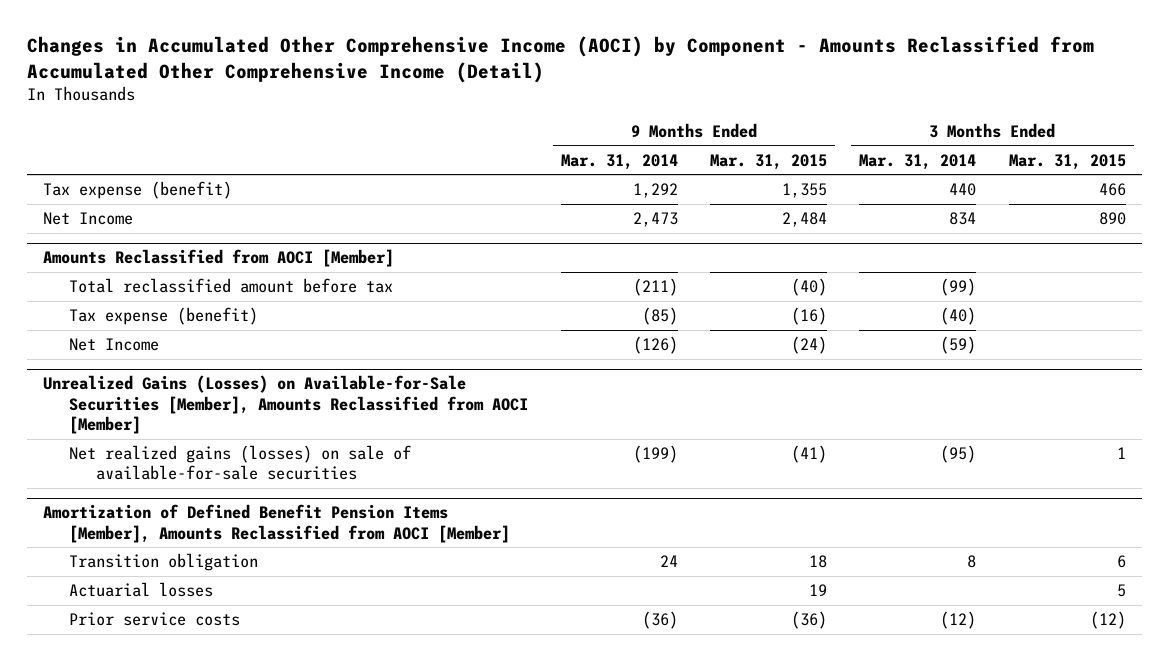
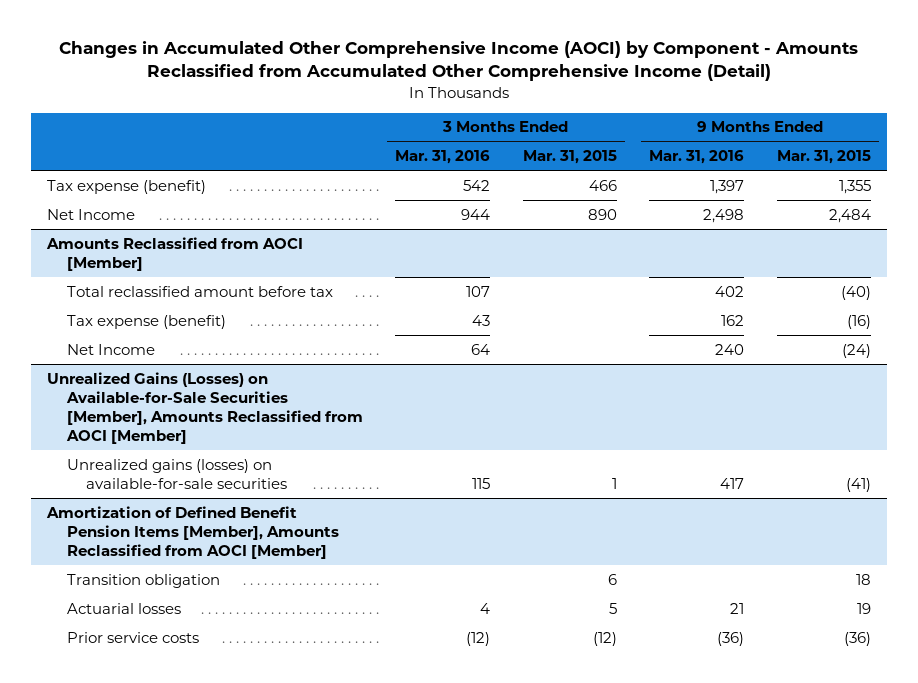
[560,153,678,170] Mar. 31, 2014 -> none
[859,153,977,170] Mar. 31, 2014 -> none
none -> [395,150,491,165] Mar. 31, 2016
none -> [649,150,745,165] Mar. 31, 2016
[69,445,412,481] Net realized gains (losses) on sale of available-for-sale securities -> [66,458,287,489] Unrealized gains (losses) on available-for-sale securities

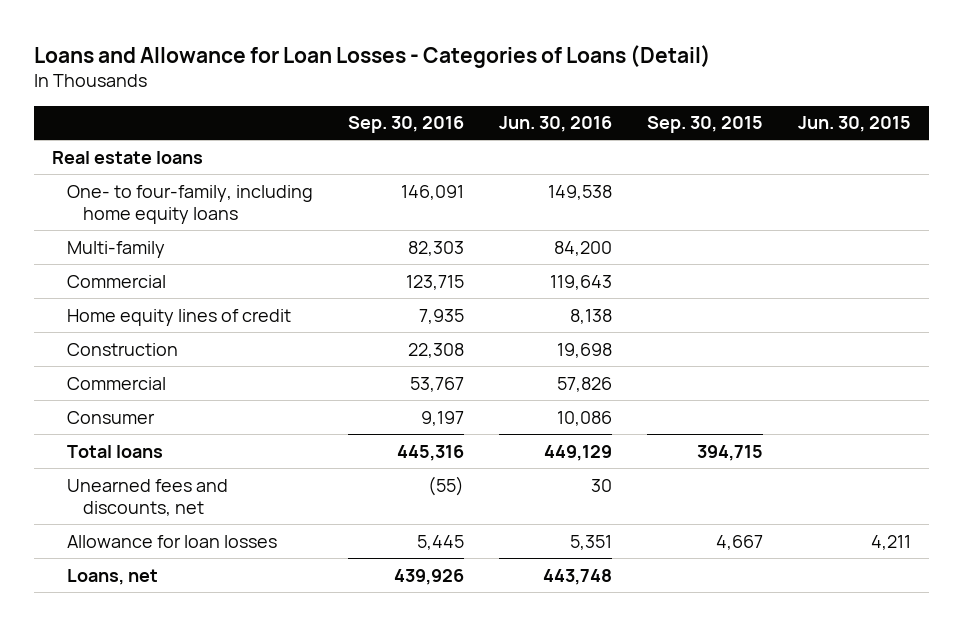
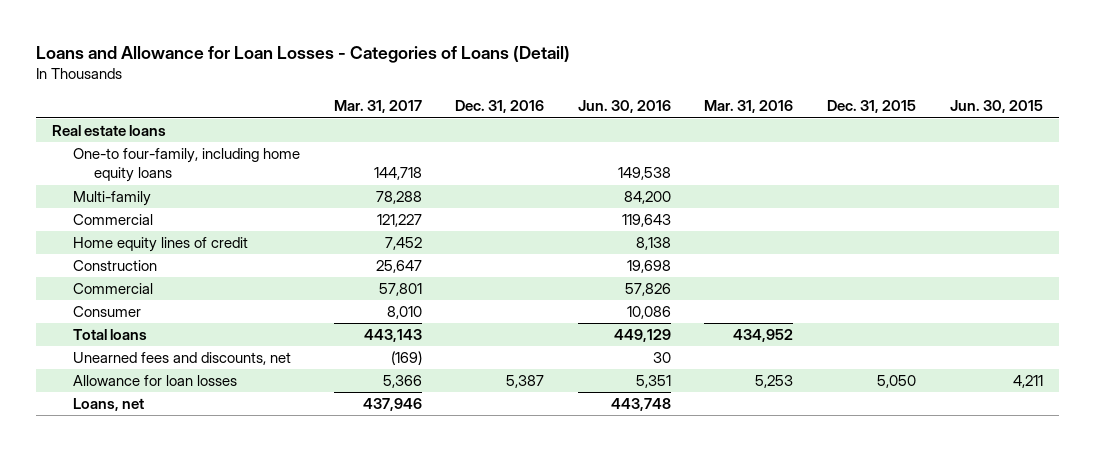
[348,116,465,134] Sep. 30, 2016 -> none
[647,116,764,134] Sep. 30, 2015 -> none
none -> [333,100,422,114] Mar. 31, 2017
none -> [455,100,545,114] Dec. 31, 2016
none -> [704,100,794,114] Mar. 31, 2016
none -> [826,100,916,114] Dec. 31, 2015
[67,184,314,224] One- to four-family, including home equity loans -> [73,148,301,183] One-to four-family, including home equity loans

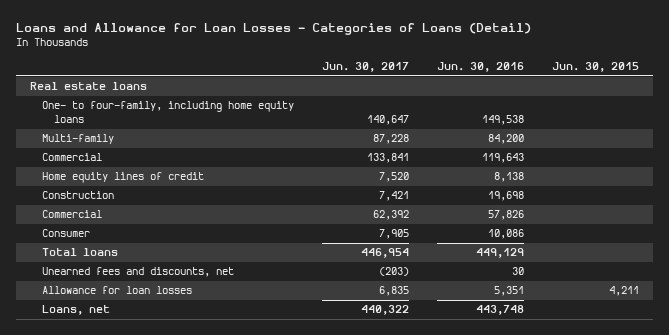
[333,100,422,114] Mar. 31, 2017 -> none
[455,100,545,114] Dec. 31, 2016 -> none
[704,100,794,114] Mar. 31, 2016 -> none
[826,100,916,114] Dec. 31, 2015 -> none
none -> [321,62,409,73] Jun. 30, 2017
[73,148,301,183] One-to four-family, including home equity loans -> [41,101,294,124] One- to four-family, including home equity loans

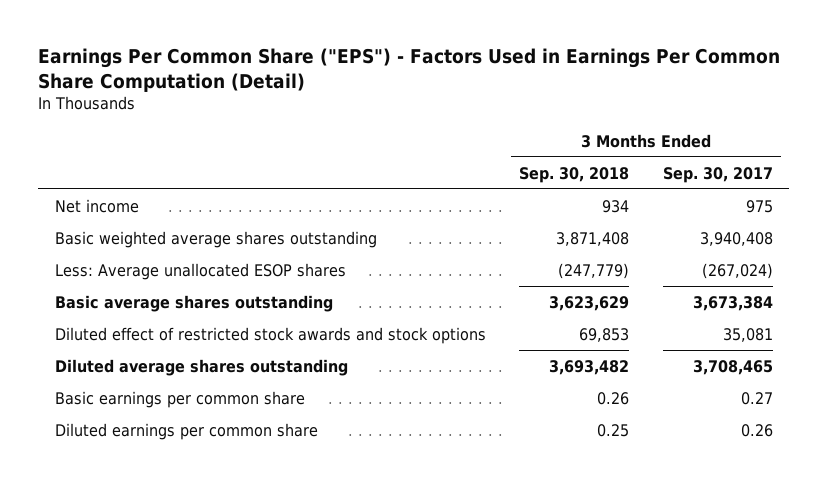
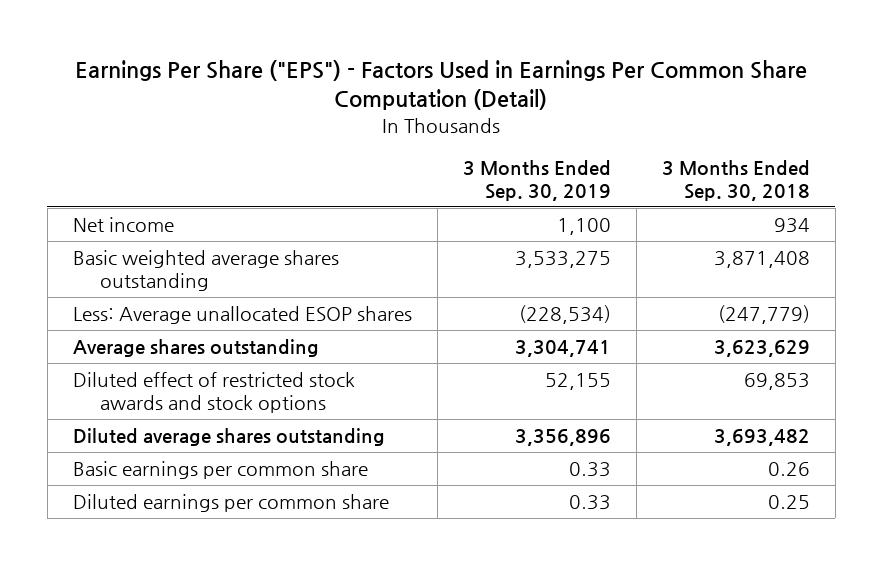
[38,48,781,92] Earnings Per Common Share ("EPS") - Factors Used in Earnings Per Common Share Computation (Detail) -> [75,59,808,111] Earnings Per Share ("EPS") - Factors Used in Earnings Per Common Share Computation (Detail)
[662,166,773,183] Sep. 30, 2017 -> none
none -> [462,160,611,201] 3 Months Ended Sep. 30, 2019
[55,294,334,312] Basic average shares outstanding -> [72,339,319,358] Average shares outstanding

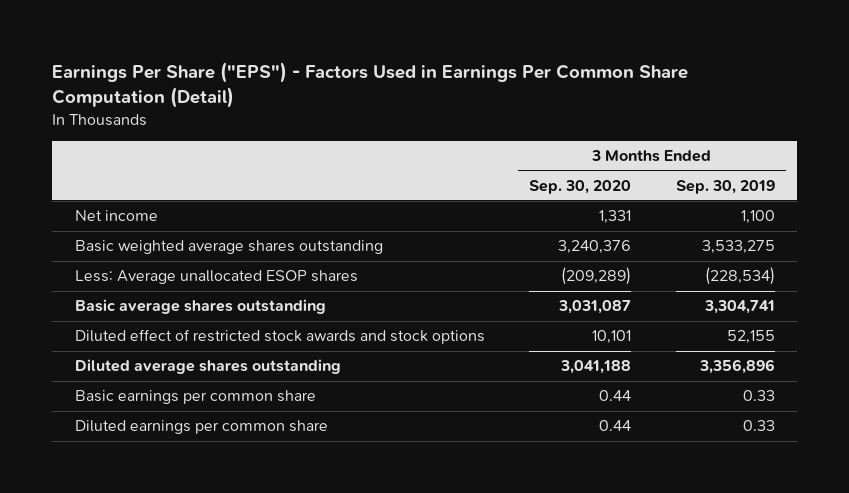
[661,160,810,201] 3 Months Ended Sep. 30, 2018 -> none
none -> [529,179,632,194] Sep. 30, 2020
[72,339,319,358] Average shares outstanding -> [74,299,326,315] Basic average shares outstanding

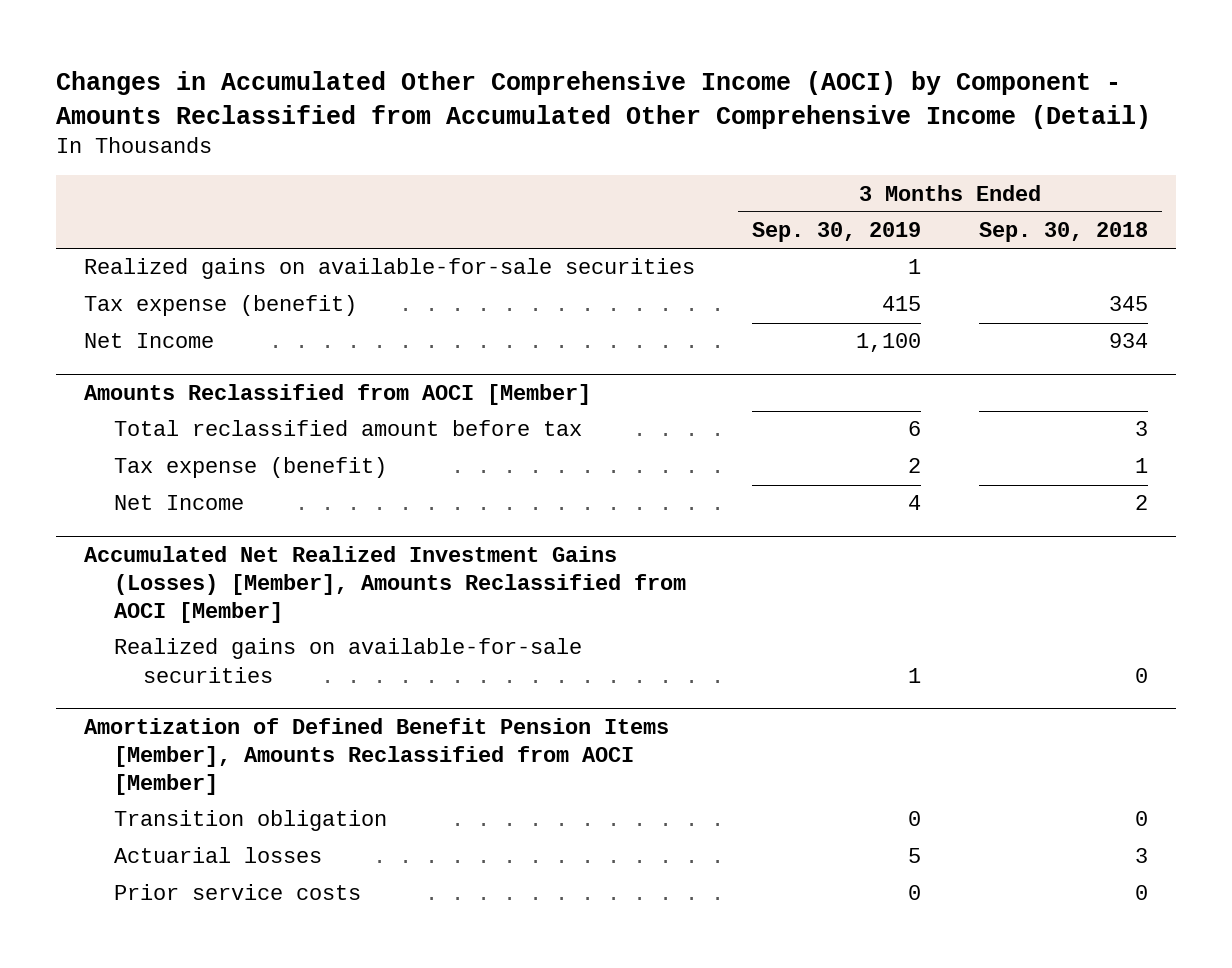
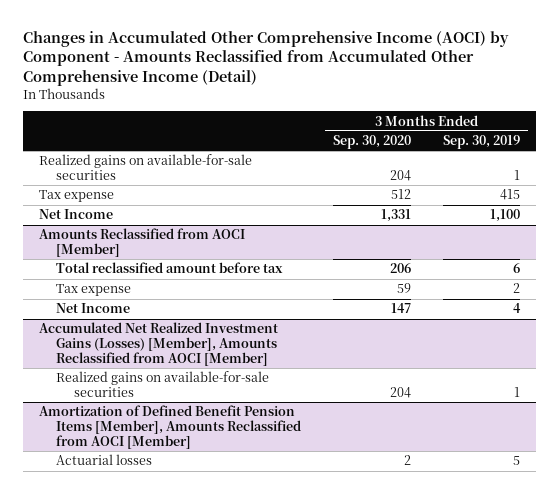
[978,222,1148,243] Sep. 30, 2018 -> none
none -> [333,135,412,150] Sep. 30, 2020
[84,295,358,317] Tax expense (benefit) -> [39,190,115,203] Tax expense
[113,457,387,479] Tax expense (benefit) -> [56,284,132,297] Tax expense
[113,810,387,832] Transition obligation -> none
[113,884,361,901] Prior service costs -> none

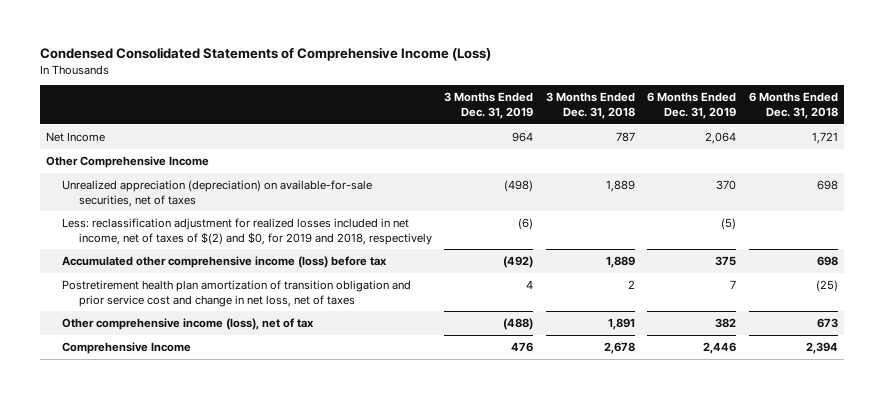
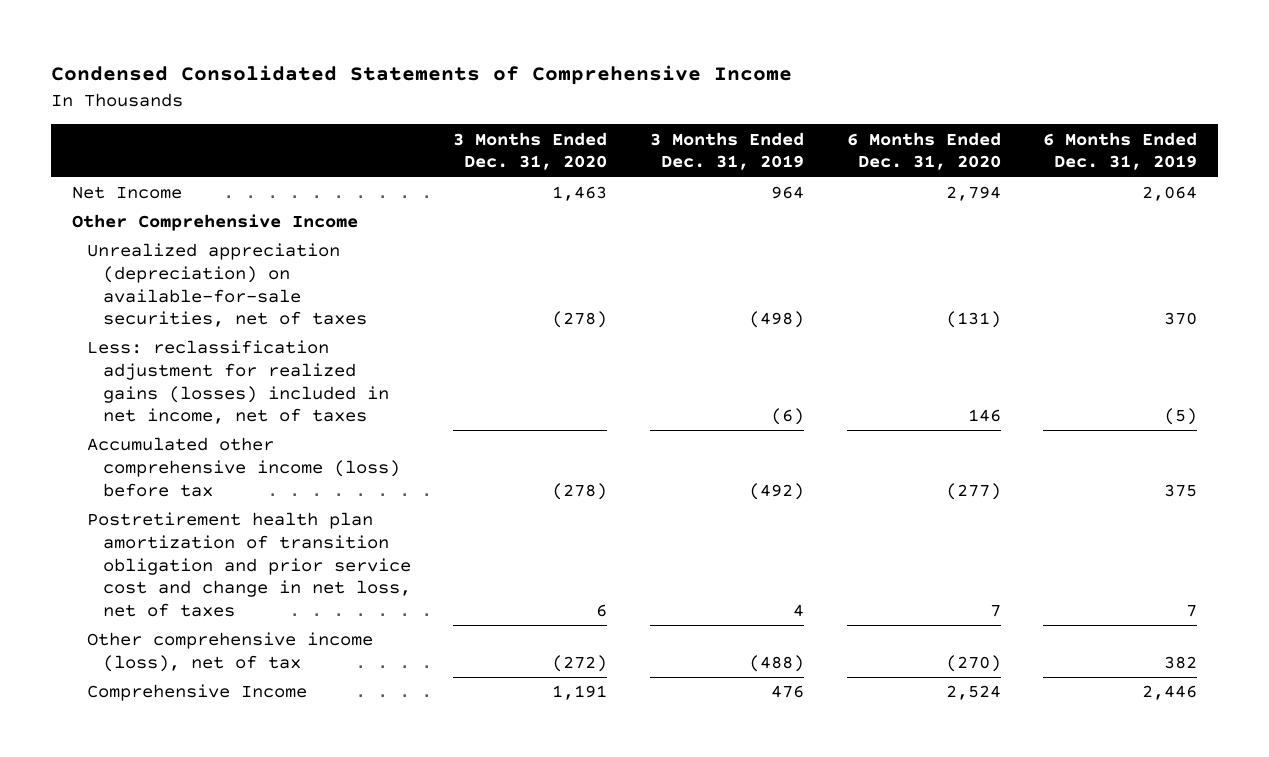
[39,46,491,61] Condensed Consolidated Statements of Comprehensive Income (Loss) -> [50,65,792,86] Condensed Consolidated Statements of Comprehensive Income
[545,92,635,119] 3 Months Ended Dec. 31, 2018 -> none
[748,92,838,119] 6 Months Ended Dec. 31, 2018 -> none
none -> [453,131,608,171] 3 Months Ended Dec. 31, 2020
none -> [846,131,1001,171] 6 Months Ended Dec. 31, 2020
[62,217,432,245] Less: reclassification adjustment for realized losses included in net income, net of taxes of $(2) and $0, for 2019 and 2018, respectively -> [87,340,389,425] Less: reclassification adjustment for realized gains (losses) included in net income, net of taxes

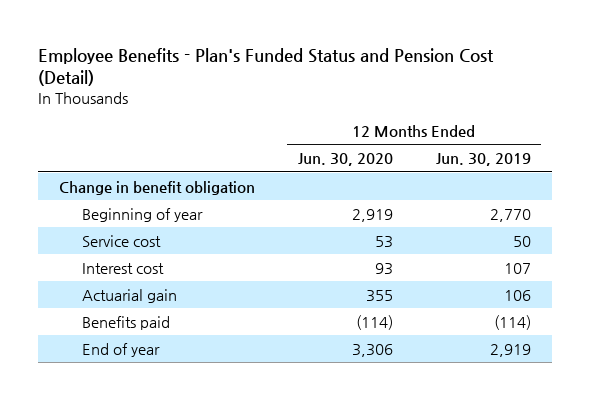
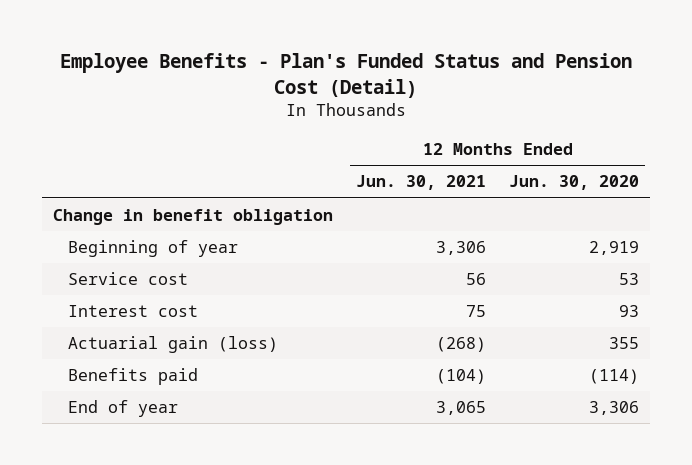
[435,153,531,167] Jun. 30, 2019 -> none
none -> [356,175,487,191] Jun. 30, 2021
[82,288,178,303] Actuarial gain -> [68,336,279,354] Actuarial gain (loss)

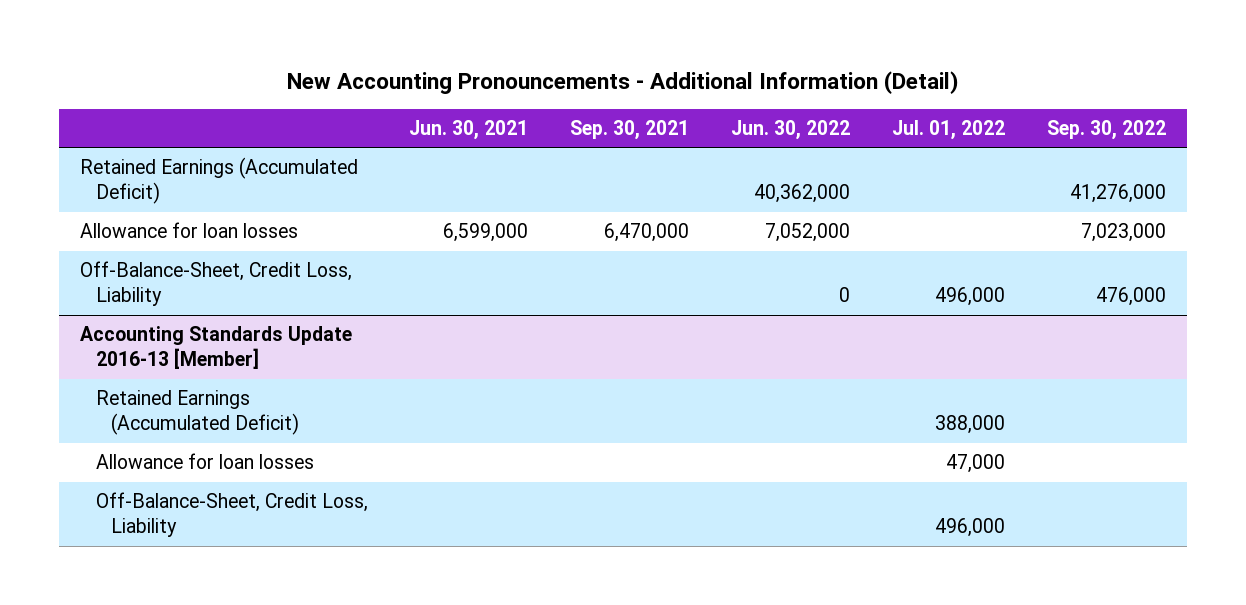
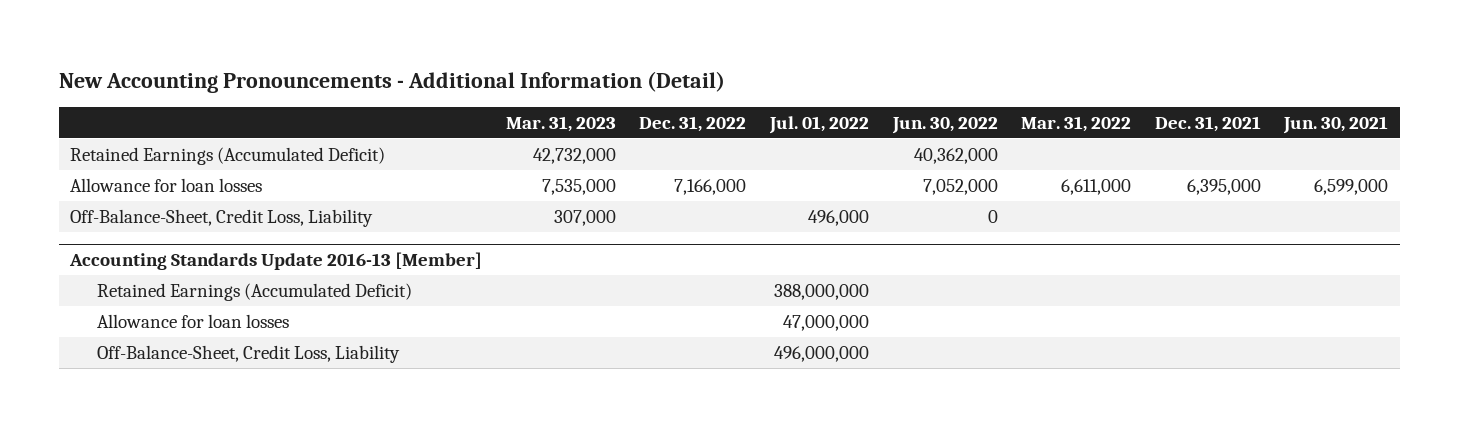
[570,119,690,140] Sep. 30, 2021 -> none
[1047,119,1167,140] Sep. 30, 2022 -> none
none -> [505,115,616,132] Mar. 31, 2023
none -> [639,115,747,132] Dec. 31, 2022
none -> [1021,115,1132,132] Mar. 31, 2022
none -> [1154,115,1261,132] Dec. 31, 2021
[935,415,1006,435] 388,000 -> [774,283,870,300] 388,000,000
[946,454,1006,474] 47,000 -> [783,314,870,331] 47,000,000
[935,518,1006,538] 496,000 -> [774,345,870,362] 496,000,000

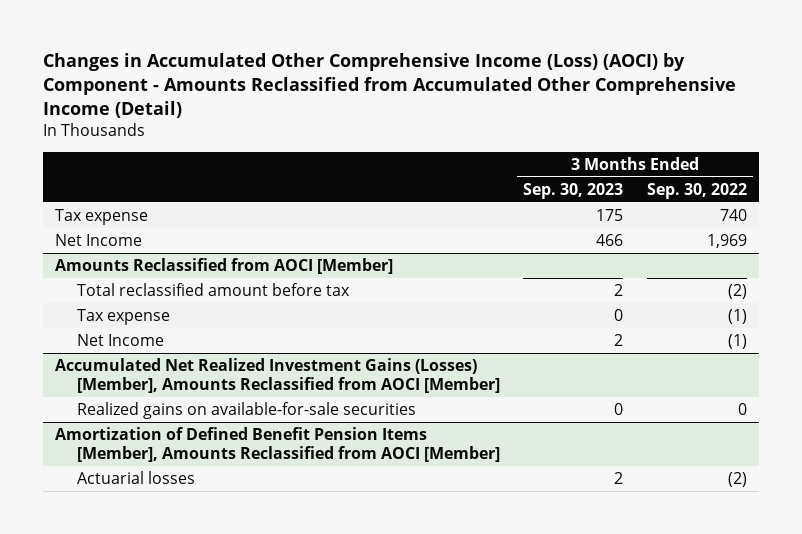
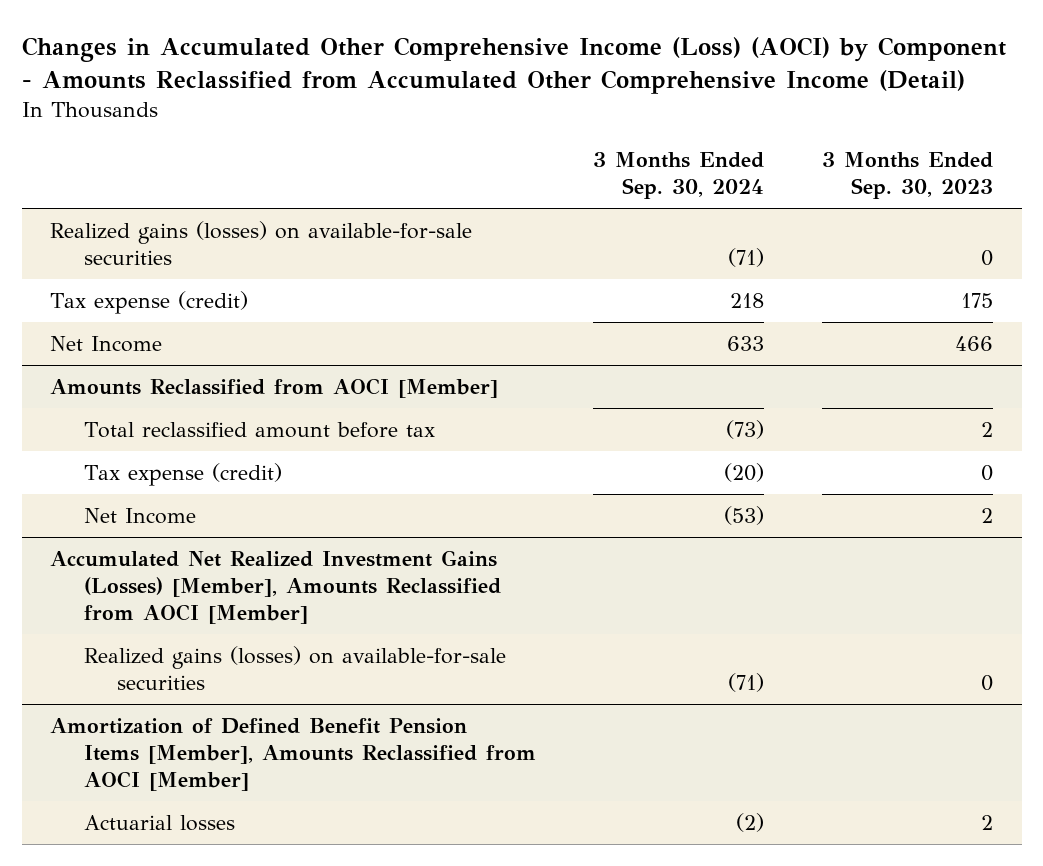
[647,182,748,199] Sep. 30, 2022 -> none
none -> [593,152,765,200] 3 Months Ended Sep. 30, 2024
none -> [50,220,473,265] Realized gains (losses) on available-for-sale securities
[54,208,148,225] Tax expense -> [50,290,249,314] Tax expense (credit)
[76,308,170,325] Tax expense -> [83,462,282,486] Tax expense (credit)
[76,401,416,419] Realized gains on available-for-sale securities -> [83,645,506,690] Realized gains (losses) on available-for-sale securities

